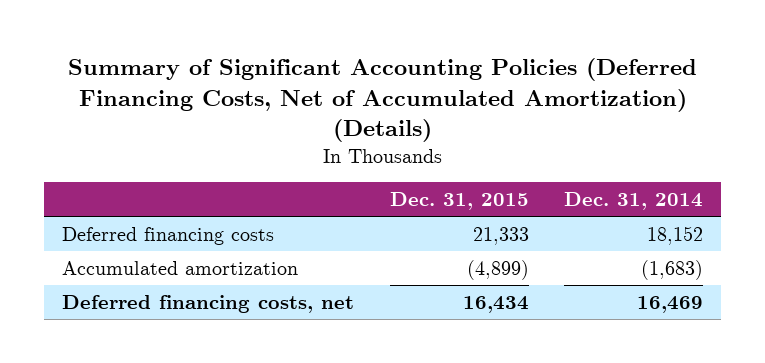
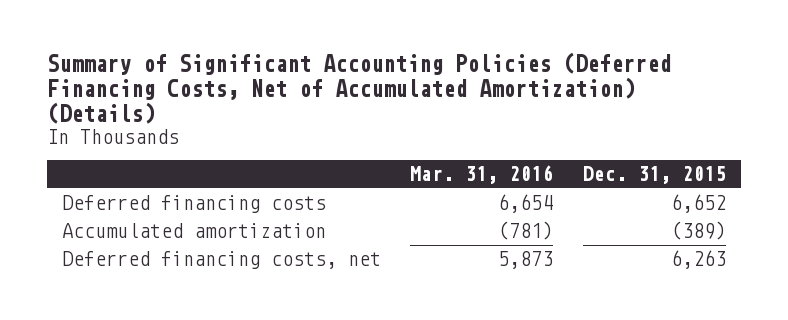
[564,192,704,211] Dec. 31, 2014 -> none
none -> [410,165,554,185] Mar. 31, 2016
[472,226,529,245] 21,333 -> [671,194,727,214] 6,652
[466,259,529,280] (4,899) -> [671,221,727,241] (389)
[462,295,529,313] 16,434 -> [671,250,727,270] 6,263

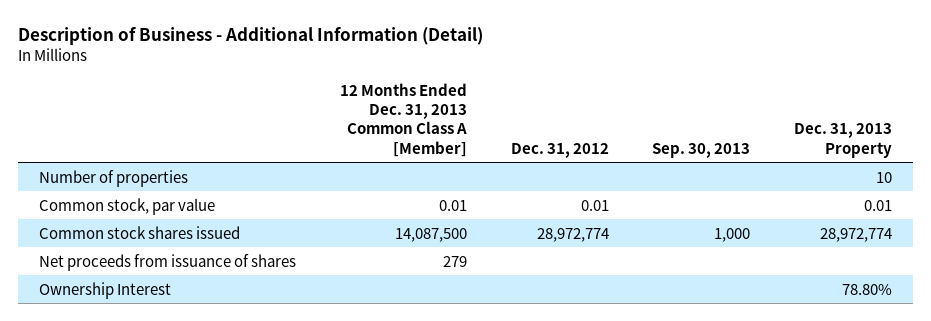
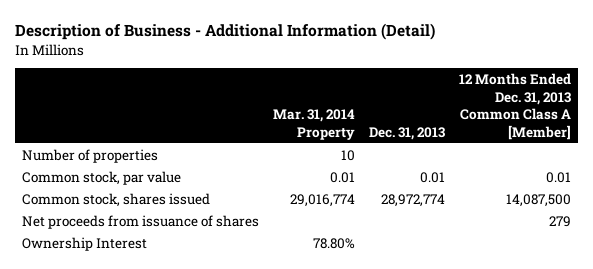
[510,142,609,158] Dec. 31, 2012 -> none
[652,142,751,158] Sep. 30, 2013 -> none
[793,123,892,158] Dec. 31, 2013 Property -> none
none -> [273,109,356,140] Mar. 31, 2014 Property
none -> [368,126,445,140] Dec. 31, 2013
[39,225,241,239] Common stock shares issued -> [22,192,211,207] Common stock, shares issued

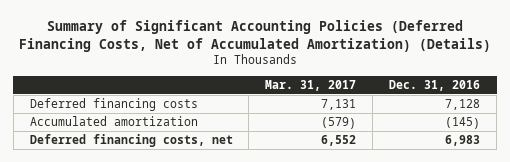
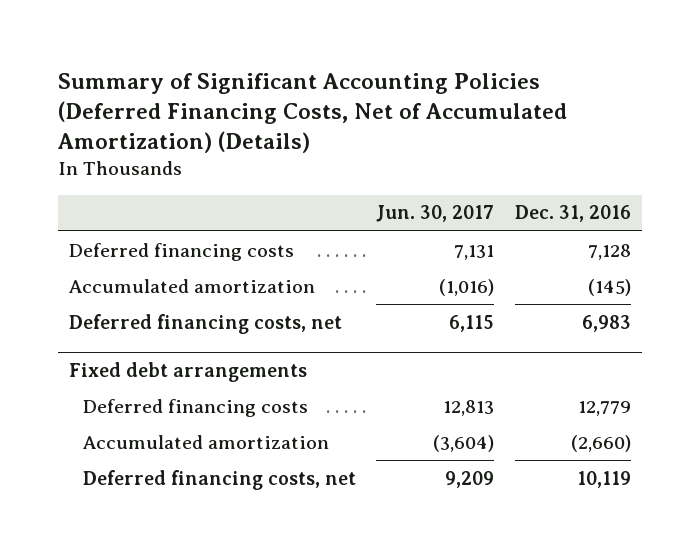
[265,79,357,91] Mar. 31, 2017 -> none
none -> [376,205,495,223] Jun. 30, 2017
none -> [68,361,307,382] Fixed debt arrangements
none -> [82,398,308,417] Deferred financing costs
none -> [82,434,329,449] Accumulated amortization
none -> [82,469,356,490] Deferred financing costs, net

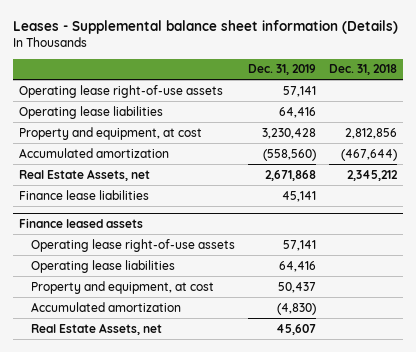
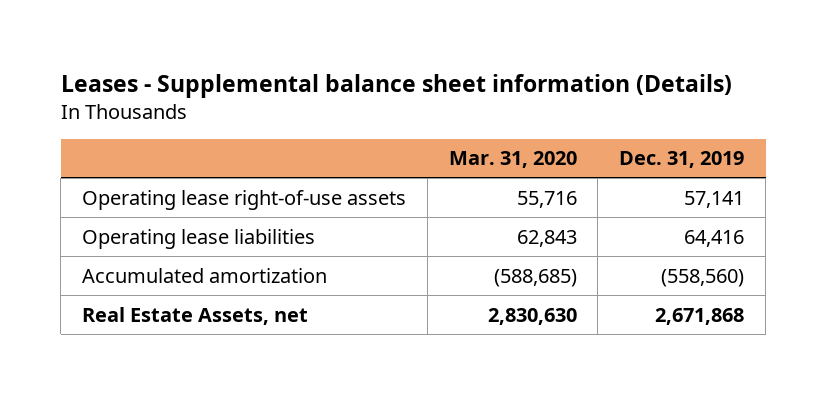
[328,64,397,76] Dec. 31, 2018 -> none
none -> [448,151,577,169] Mar. 31, 2020
[18,126,202,140] Property and equipment, at cost -> none
[18,189,149,200] Finance lease liabilities -> none
[18,218,143,229] Finance leased assets -> none
[31,238,236,252] Operating lease right-of-use assets -> none
[31,259,176,273] Operating lease liabilities -> none
[31,280,215,294] Property and equipment, at cost -> none
[31,301,182,312] Accumulated amortization -> none
[31,322,163,335] Real Estate Assets, net -> none

